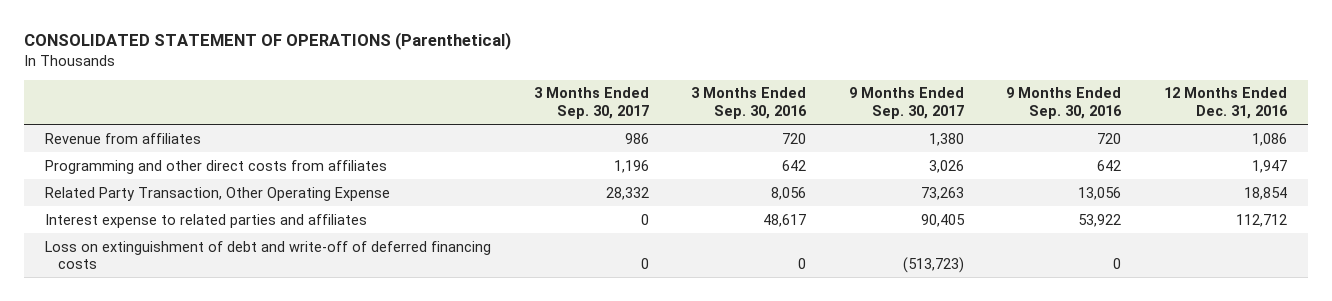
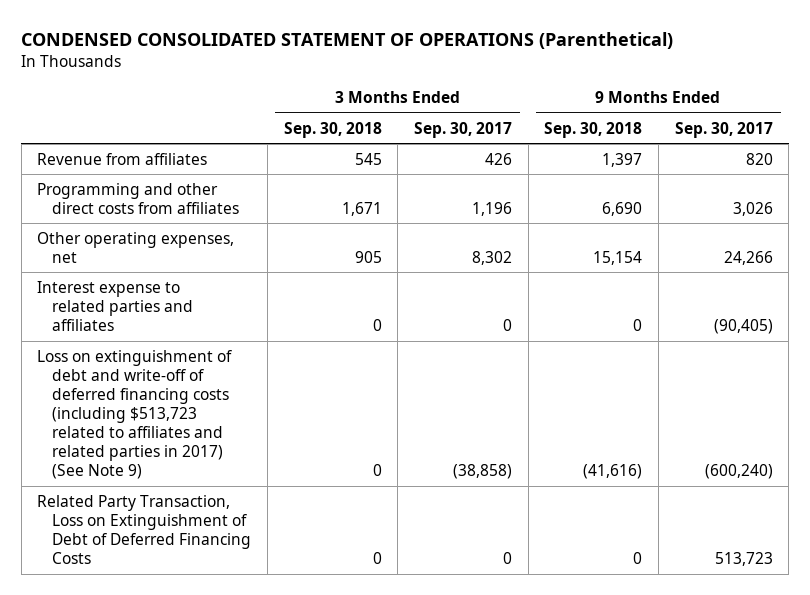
[23,32,511,51] CONSOLIDATED STATEMENT OF OPERATIONS (Parenthetical) -> [21,31,674,49] CONDENSED CONSOLIDATED STATEMENT OF OPERATIONS (Parenthetical)
[691,87,808,119] 3 Months Ended Sep. 30, 2016 -> none
[1006,87,1123,119] 9 Months Ended Sep. 30, 2016 -> none
[1163,87,1288,119] 12 Months Ended Dec. 31, 2016 -> none
none -> [283,121,382,138] Sep. 30, 2018
none -> [544,121,643,138] Sep. 30, 2018
[624,132,649,144] 986 -> [484,152,512,165] 426
[928,132,964,146] 1,380 -> [745,152,773,165] 820
[45,186,391,201] Related Party Transaction, Other Operating Expense -> [37,231,235,263] Other operating expenses, net
[605,186,649,200] 28,332 -> [471,250,512,265] 8,302
[920,186,964,200] 73,263 -> [723,250,773,265] 24,266
[920,213,965,227] 90,405 -> [713,318,773,334] (90,405)
none -> [37,349,233,480] Loss on extinguishment of debt and write-off of deferred financing costs (including $513,723 related to affiliates and related parties in 2017) (See Note 9)
[45,240,492,270] Loss on extinguishment of debt and write-off of deferred financing costs -> [37,494,252,565] Related Party Transaction, Loss on Extinguishment of Debt of Deferred Financing Costs
[902,257,964,274] (513,723) -> [714,552,773,567] 513,723

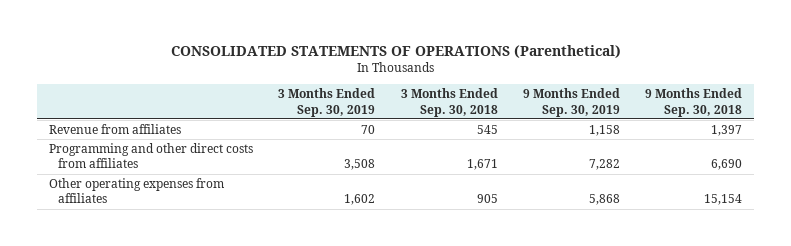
[21,31,674,49] CONDENSED CONSOLIDATED STATEMENT OF OPERATIONS (Parenthetical) -> [170,44,621,58] CONSOLIDATED STATEMENTS OF OPERATIONS (Parenthetical)
[413,121,512,138] Sep. 30, 2017 -> none
[674,121,773,138] Sep. 30, 2017 -> none
none -> [278,88,376,117] 3 Months Ended Sep. 30, 2019
none -> [522,88,620,117] 9 Months Ended Sep. 30, 2019
[37,280,194,331] Interest expense to related parties and affiliates -> none
[37,349,233,480] Loss on extinguishment of debt and write-off of deferred financing costs (including $513,723 related to affiliates and related parties in 2017) (See Note 9) -> none
[37,494,252,565] Related Party Transaction, Loss on Extinguishment of Debt of Deferred Financing Costs -> none
[37,231,235,263] Other operating expenses, net -> [49,177,225,204] Other operating expenses from affiliates

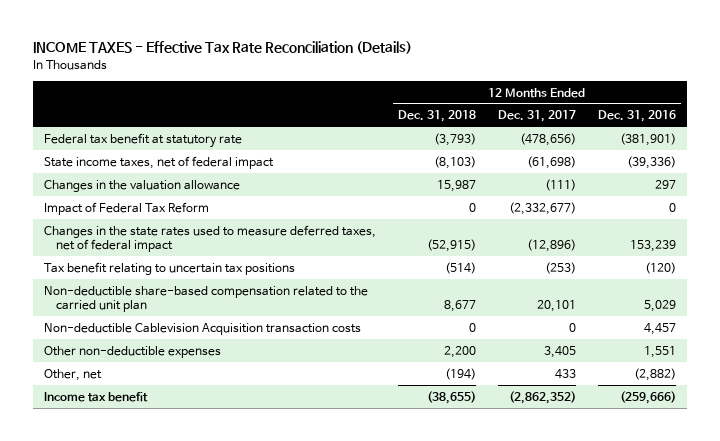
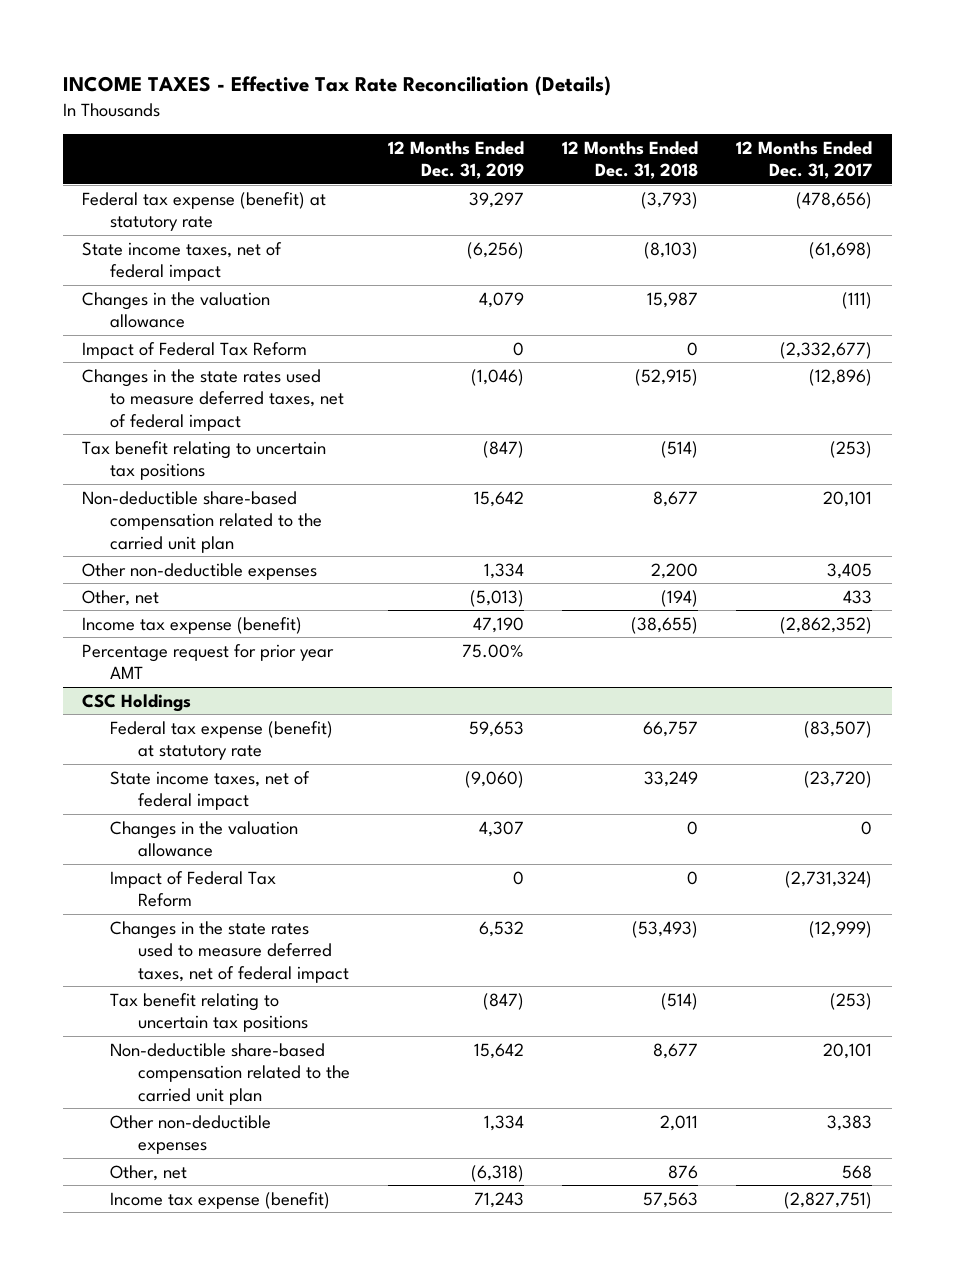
[597,110,676,123] Dec. 31, 2016 -> none
none -> [388,140,525,180] 12 Months Ended Dec. 31, 2019
[44,132,243,148] Federal tax benefit at statutory rate -> [81,191,326,232] Federal tax expense (benefit) at statutory rate
[44,322,362,335] Non-deductible Cablevision Acquisition transaction costs -> none
[44,391,149,402] Income tax benefit -> [81,616,302,634] Income tax expense (benefit)
none -> [81,643,334,680] Percentage request for prior year AMT
none -> [81,693,191,712] CSC Holdings
none -> [109,720,333,761] Federal tax expense (benefit) at statutory rate
none -> [109,770,310,811] State income taxes, net of federal impact
none -> [109,820,298,858] Changes in the valuation allowance
none -> [109,870,276,908] Impact of Federal Tax Reform
none -> [109,920,350,983] Changes in the state rates used to measure deferred taxes, net of federal impact
none -> [109,992,309,1033] Tax benefit relating to uncertain tax positions
none -> [109,1042,351,1105] Non-deductible share-based compensation related to the carried unit plan
none -> [109,1114,271,1155] Other non-deductible expenses
none -> [109,1164,187,1181] Other, net
none -> [109,1191,330,1209] Income tax expense (benefit)

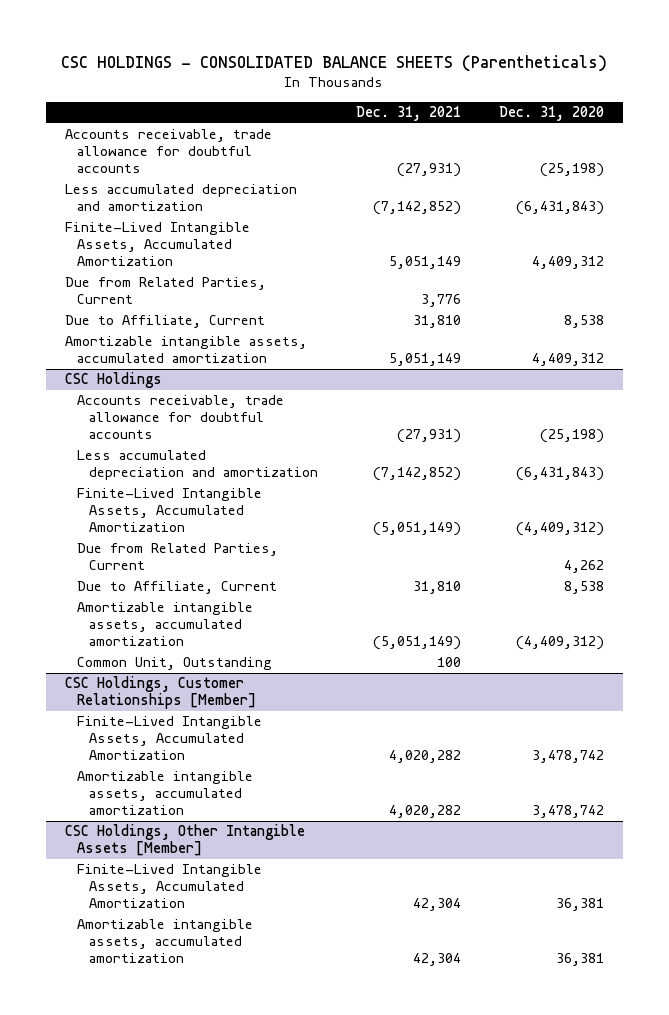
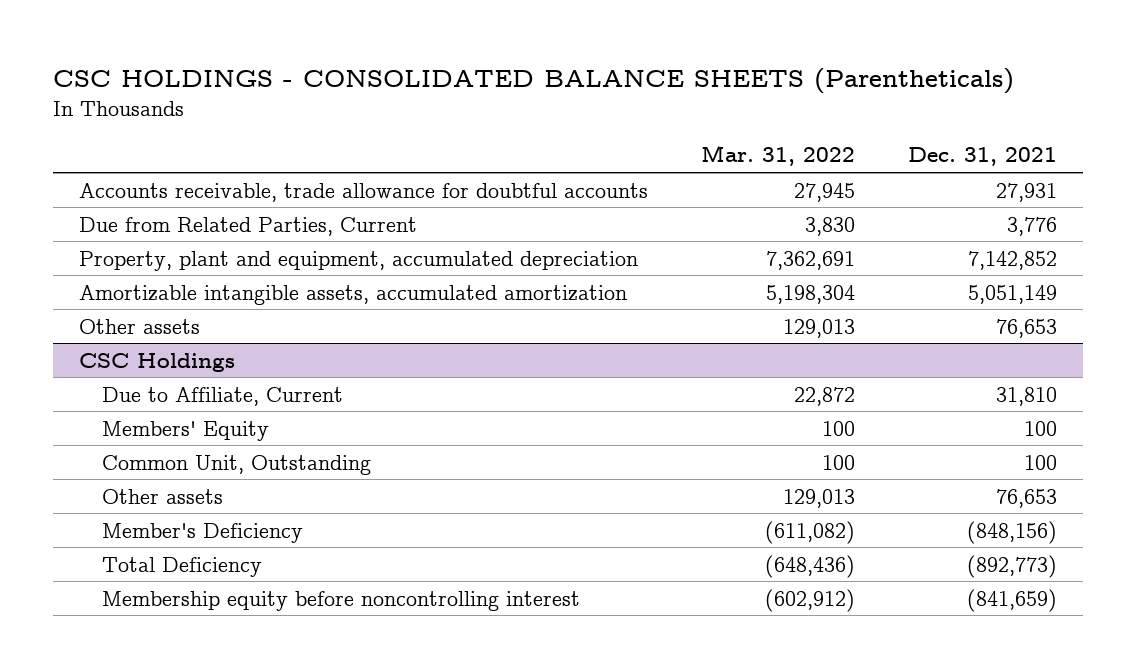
[499,106,605,122] Dec. 31, 2020 -> none
none -> [701,145,856,167] Mar. 31, 2022
[64,184,297,212] Less accumulated depreciation and amortization -> none
[64,222,250,267] Finite-Lived Intangible Assets, Accumulated Amortization -> none
[397,163,462,178] (27,931) -> [995,182,1057,202] 27,931
[64,315,265,329] Due to Affiliate, Current -> none
none -> [79,250,639,271] Property, plant and equipment, accumulated depreciation
none -> [79,318,201,334] Other assets
[77,395,285,440] Accounts receivable, trade allowance for doubtful accounts -> none
[77,450,319,481] Less accumulated depreciation and amortization -> none
[77,488,263,533] Finite-Lived Intangible Assets, Accumulated Amortization -> none
[77,543,279,571] Due from Related Parties, Current -> none
[77,602,254,647] Amortizable intangible assets, accumulated amortization -> none
none -> [102,420,270,441] Members' Equity
[64,676,257,710] CSC Holdings, Customer Relationships [Member] -> none
[77,716,263,761] Finite-Lived Intangible Assets, Accumulated Amortization -> none
[77,771,254,816] Amortizable intangible assets, accumulated amortization -> none
[64,824,305,857] CSC Holdings, Other Intangible Assets [Member] -> none
[77,864,263,909] Finite-Lived Intangible Assets, Accumulated Amortization -> none
[77,919,254,964] Amortizable intangible assets, accumulated amortization -> none
none -> [102,488,224,504] Other assets
none -> [102,522,304,543] Member's Deficiency
none -> [102,556,263,577] Total Deficiency
none -> [102,590,581,611] Membership equity before noncontrolling interest

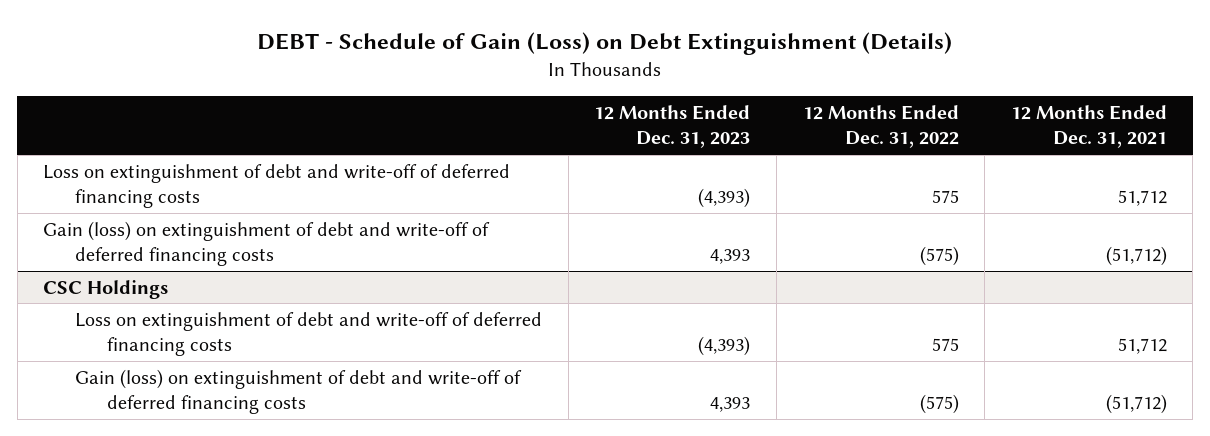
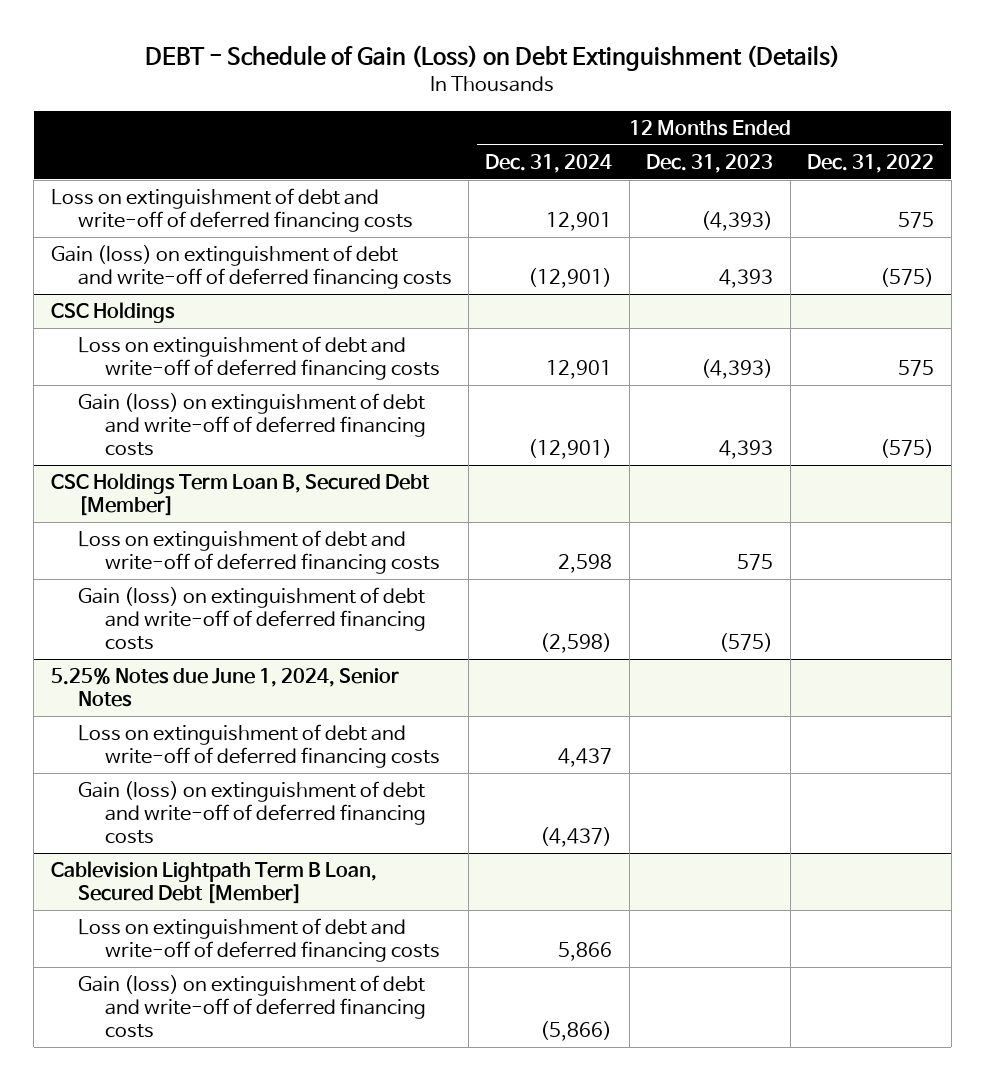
[1010,104,1167,149] 12 Months Ended Dec. 31, 2021 -> none
none -> [485,153,613,173] Dec. 31, 2024
none -> [50,473,430,516] CSC Holdings Term Loan B, Secured Debt [Member]
none -> [77,530,440,574] Loss on extinguishment of debt and write-off of deferred financing costs
none -> [77,587,426,650] Gain (loss) on extinguishment of debt and write-off of deferred financing costs
none -> [50,668,399,707] 5.25% Notes due June 1, 2024, Senior Notes
none -> [77,724,440,768] Loss on extinguishment of debt and write-off of deferred financing costs
none -> [77,781,426,844] Gain (loss) on extinguishment of debt and write-off of deferred financing costs
none -> [50,861,377,904] Cablevision Lightpath Term B Loan, Secured Debt [Member]
none -> [77,918,440,962] Loss on extinguishment of debt and write-off of deferred financing costs
none -> [77,975,426,1038] Gain (loss) on extinguishment of debt and write-off of deferred financing costs

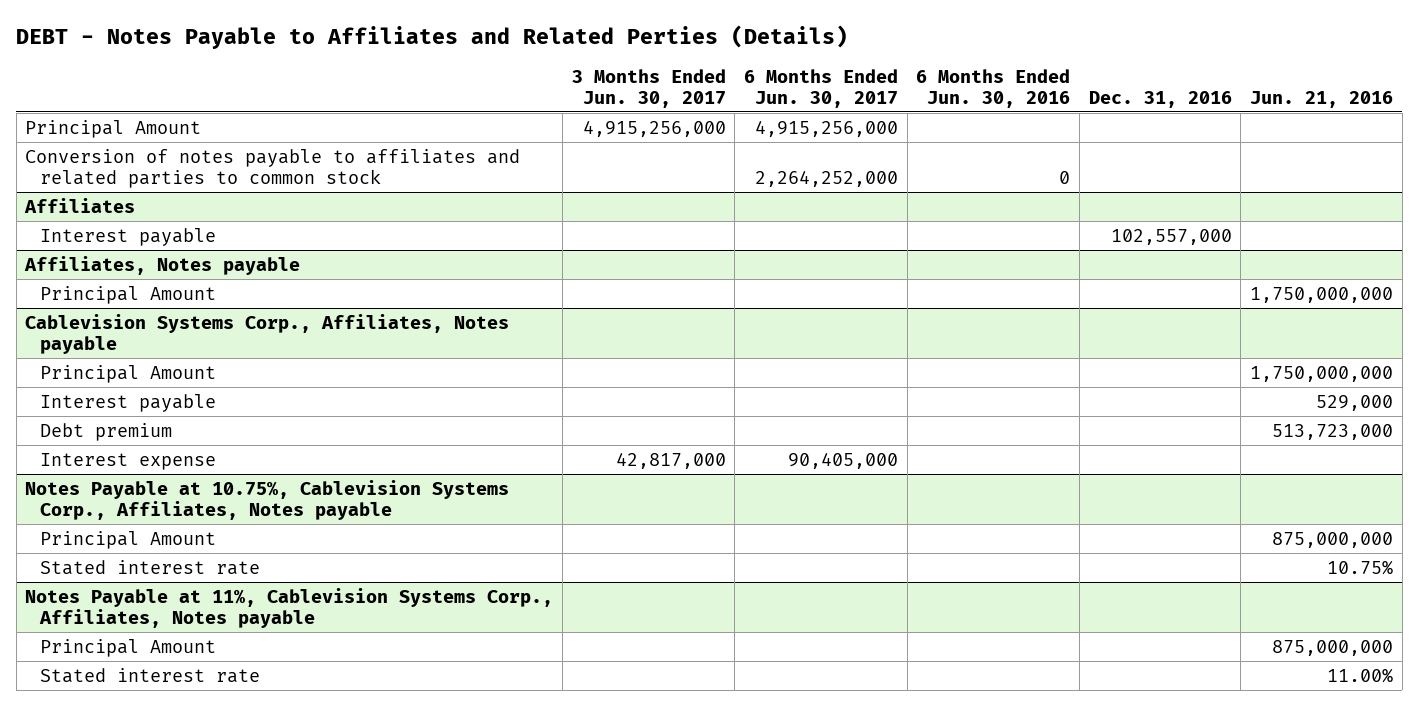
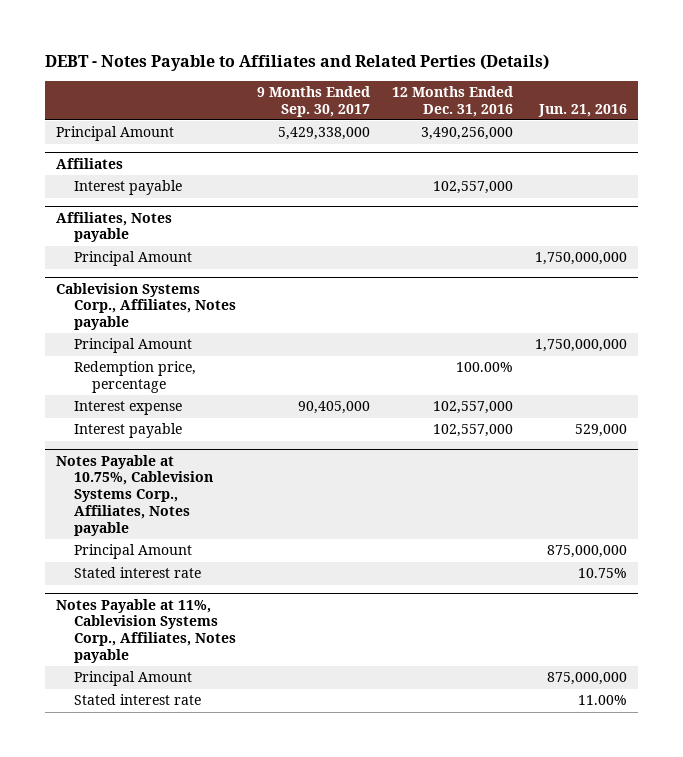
[571,69,726,108] 3 Months Ended Jun. 30, 2017 -> none
[743,69,898,108] 6 Months Ended Jun. 30, 2017 -> none
[916,69,1071,108] 6 Months Ended Jun. 30, 2016 -> none
[1088,90,1232,108] Dec. 31, 2016 -> none
none -> [257,85,371,117] 9 Months Ended Sep. 30, 2017
none -> [392,85,514,117] 12 Months Ended Dec. 31, 2016
[25,148,521,188] Conversion of notes payable to affiliates and related parties to common stock -> none
[40,422,173,441] Debt premium -> none
none -> [73,361,196,394] Redemption price, percentage
[40,393,217,412] Interest payable -> [73,423,182,439] Interest payable

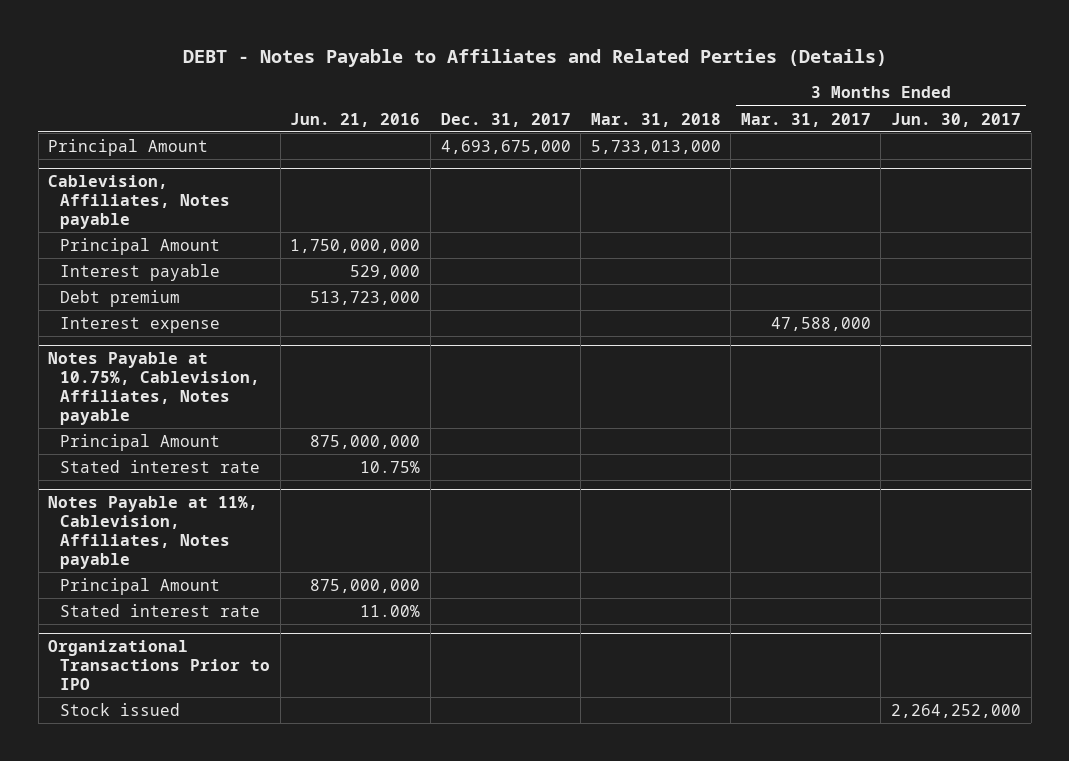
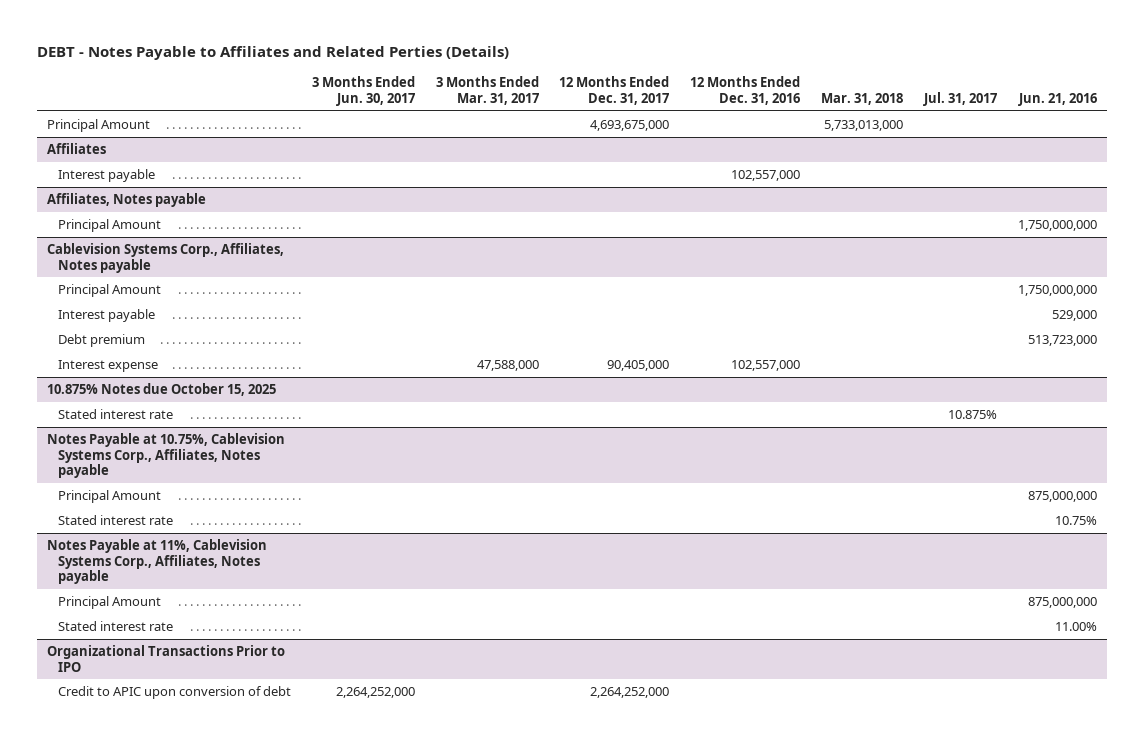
[440,112,571,127] Dec. 31, 2017 -> none
none -> [559,76,670,105] 12 Months Ended Dec. 31, 2017
none -> [690,76,801,105] 12 Months Ended Dec. 31, 2016
none -> [923,91,998,106] Jul. 31, 2017
none -> [47,142,107,154] Affiliates
none -> [57,168,155,182] Interest payable
[48,175,231,229] Cablevision, Affiliates, Notes payable -> [47,192,207,207] Affiliates, Notes payable
none -> [47,242,285,273] Cablevision Systems Corp., Affiliates, Notes payable
none -> [57,283,161,297] Principal Amount
none -> [47,382,277,396] 10.875% Notes due October 15, 2025
none -> [57,408,173,419] Stated interest rate
[48,352,261,425] Notes Payable at 10.75%, Cablevision, Affiliates, Notes payable -> [47,432,286,479] Notes Payable at 10.75%, Cablevision Systems Corp., Affiliates, Notes payable
[48,496,259,569] Notes Payable at 11%, Cablevision, Affiliates, Notes payable -> [47,538,268,585] Notes Payable at 11%, Cablevision Systems Corp., Affiliates, Notes payable
[60,702,181,716] Stock issued -> [57,685,291,699] Credit to APIC upon conversion of debt

